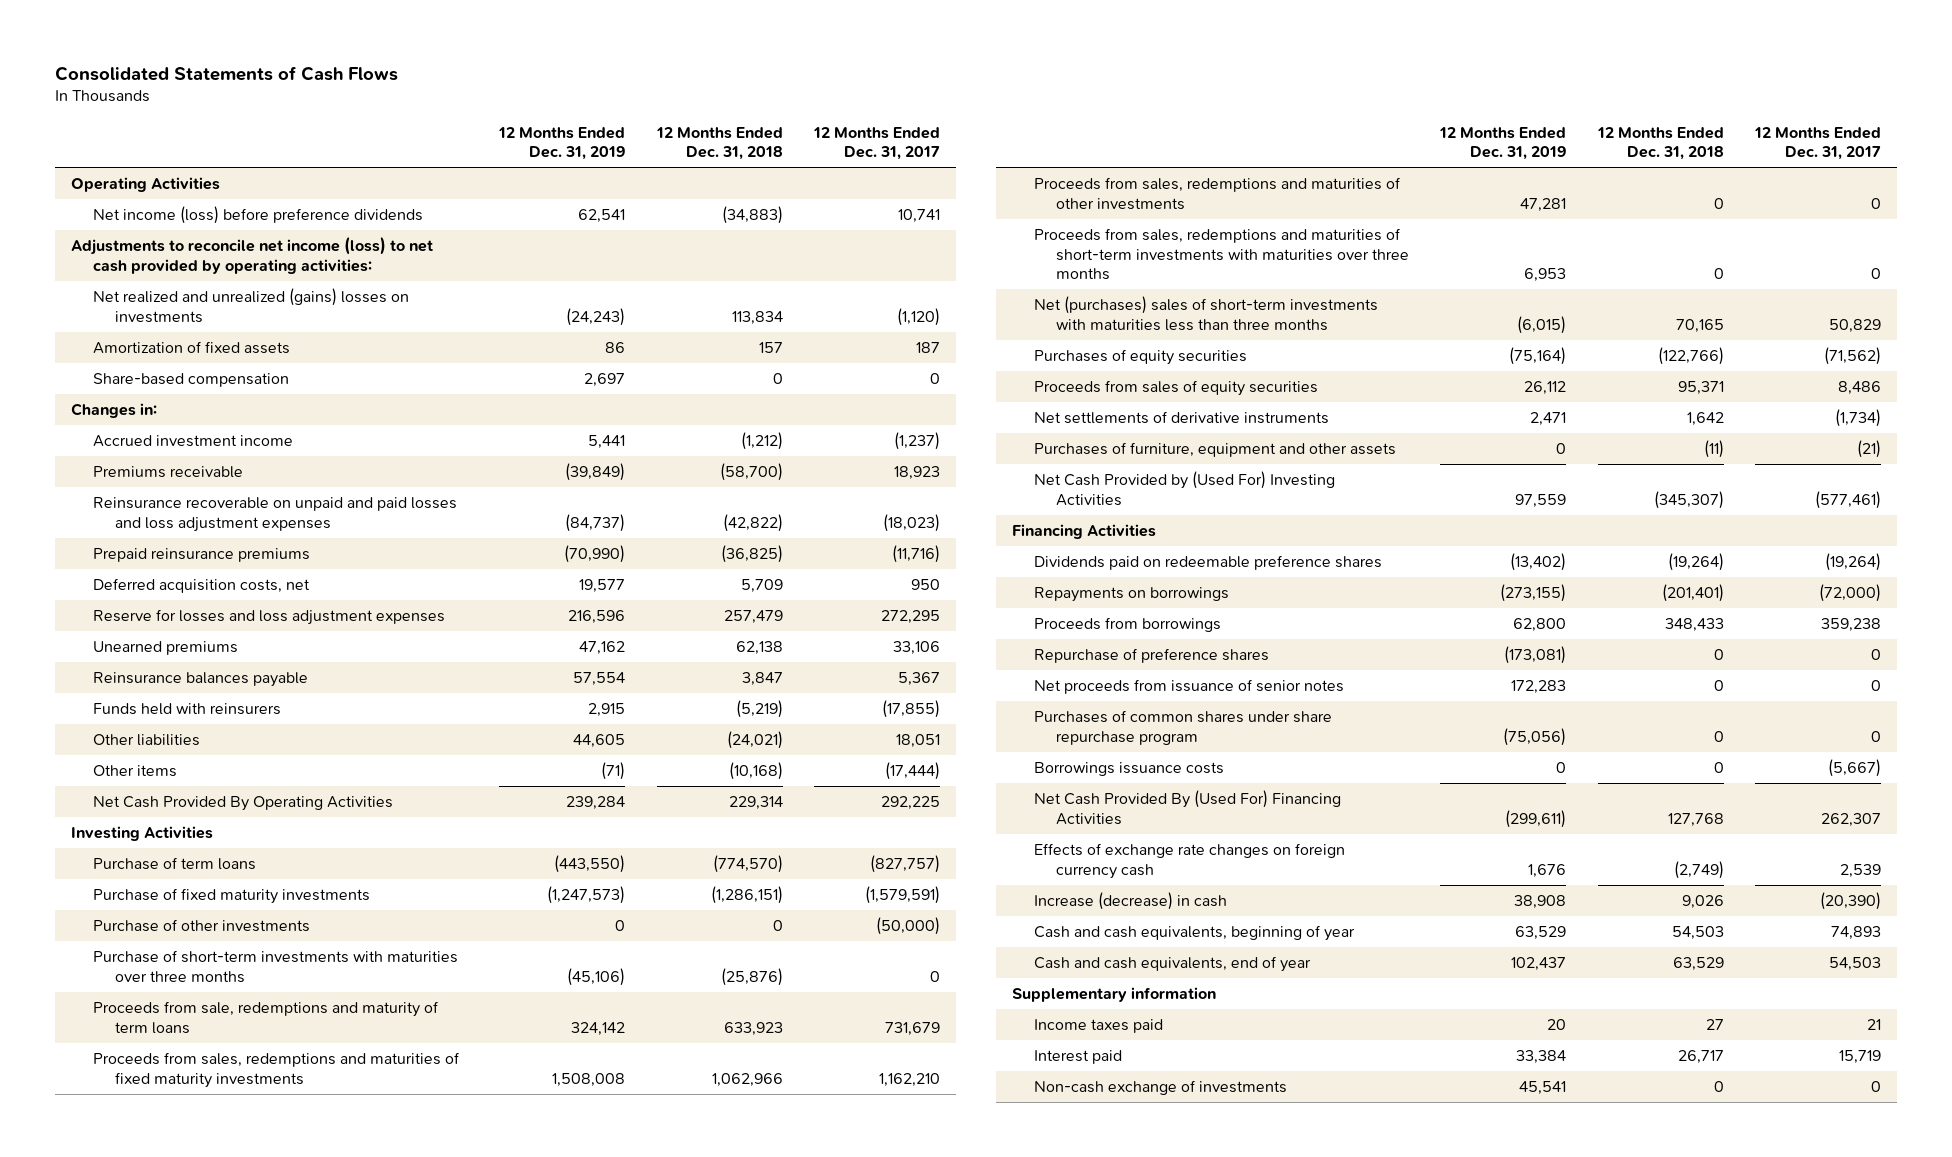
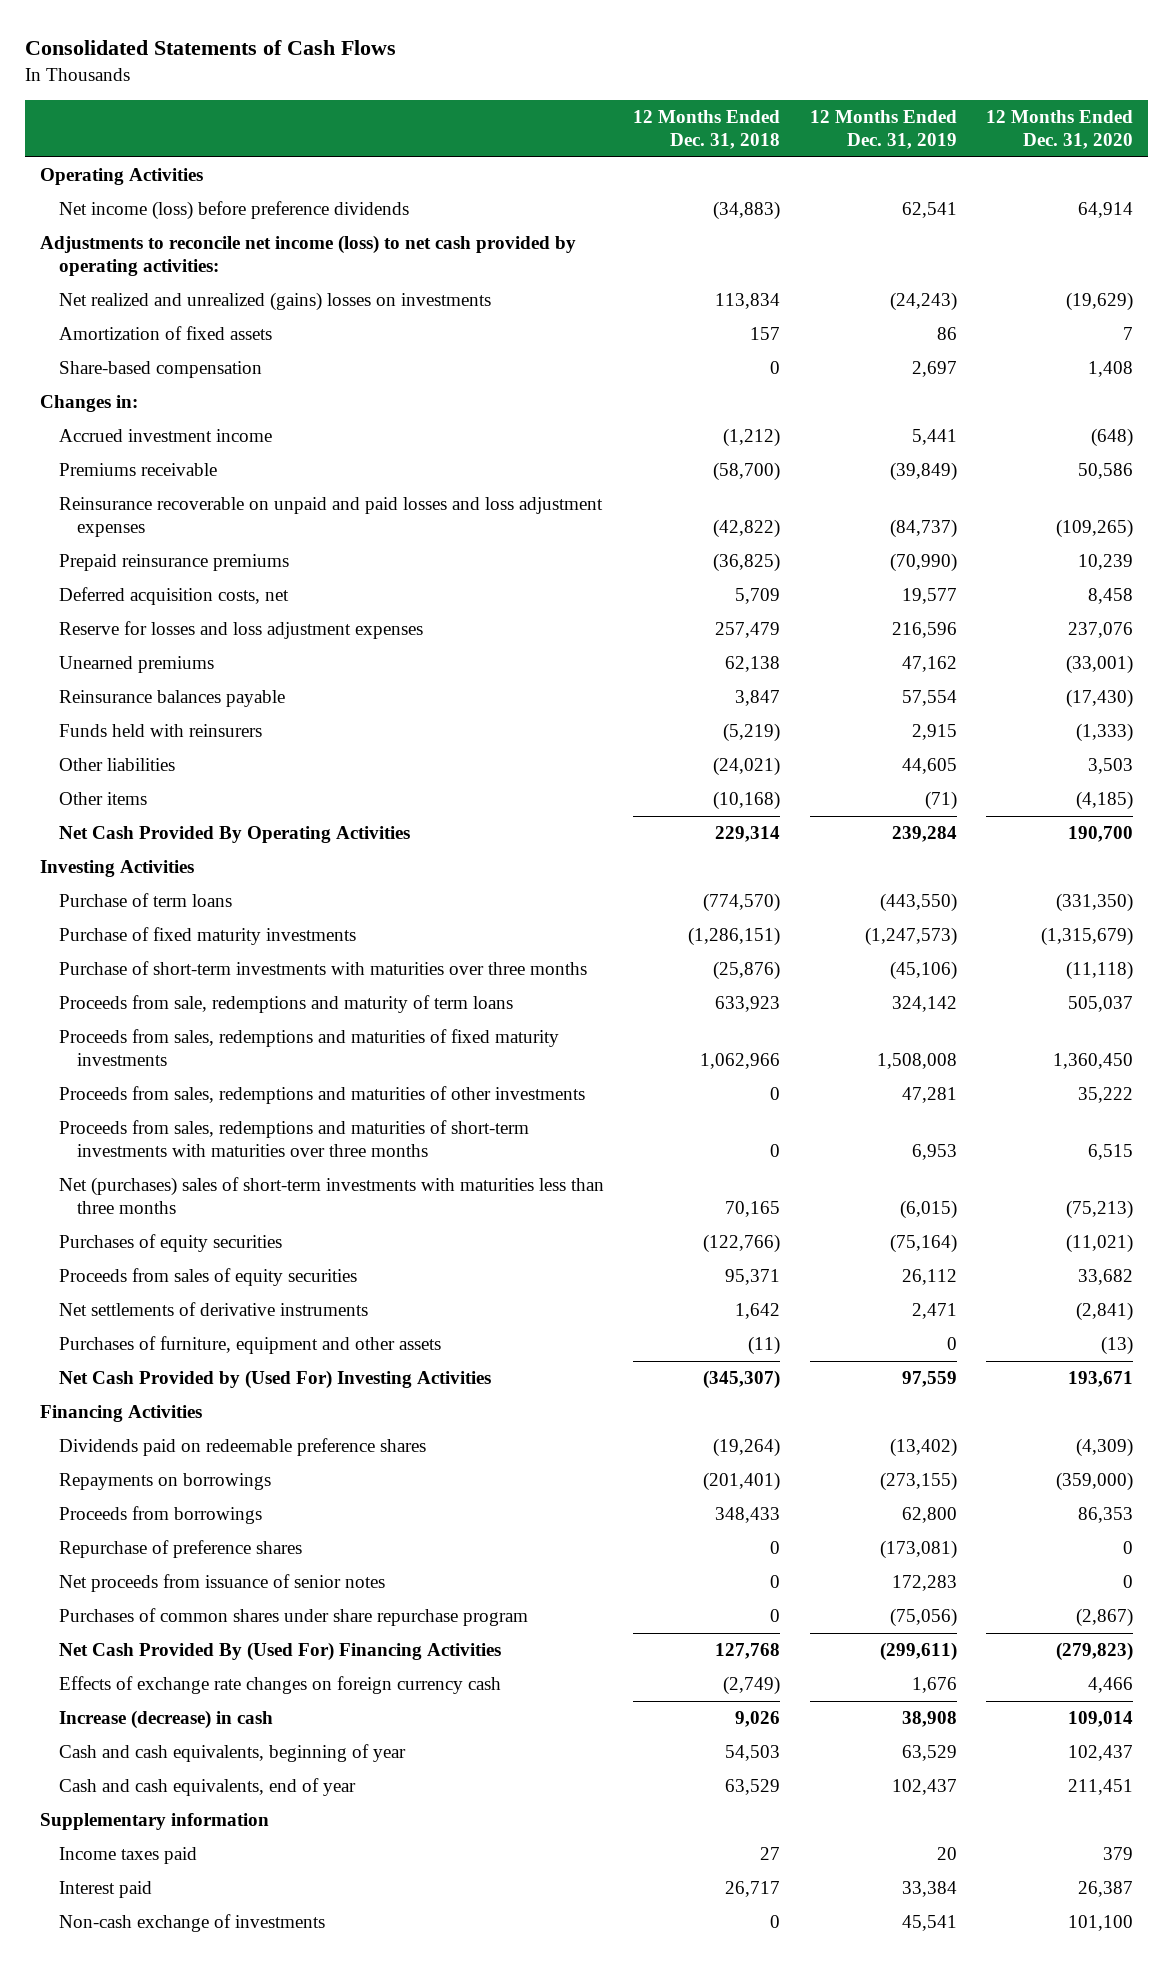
[813,126,941,161] 12 Months Ended Dec. 31, 2017 -> none
none -> [986,110,1134,150] 12 Months Ended Dec. 31, 2020
[92,918,310,932] Purchase of other investments -> none
[1033,761,1224,776] Borrowings issuance costs -> none

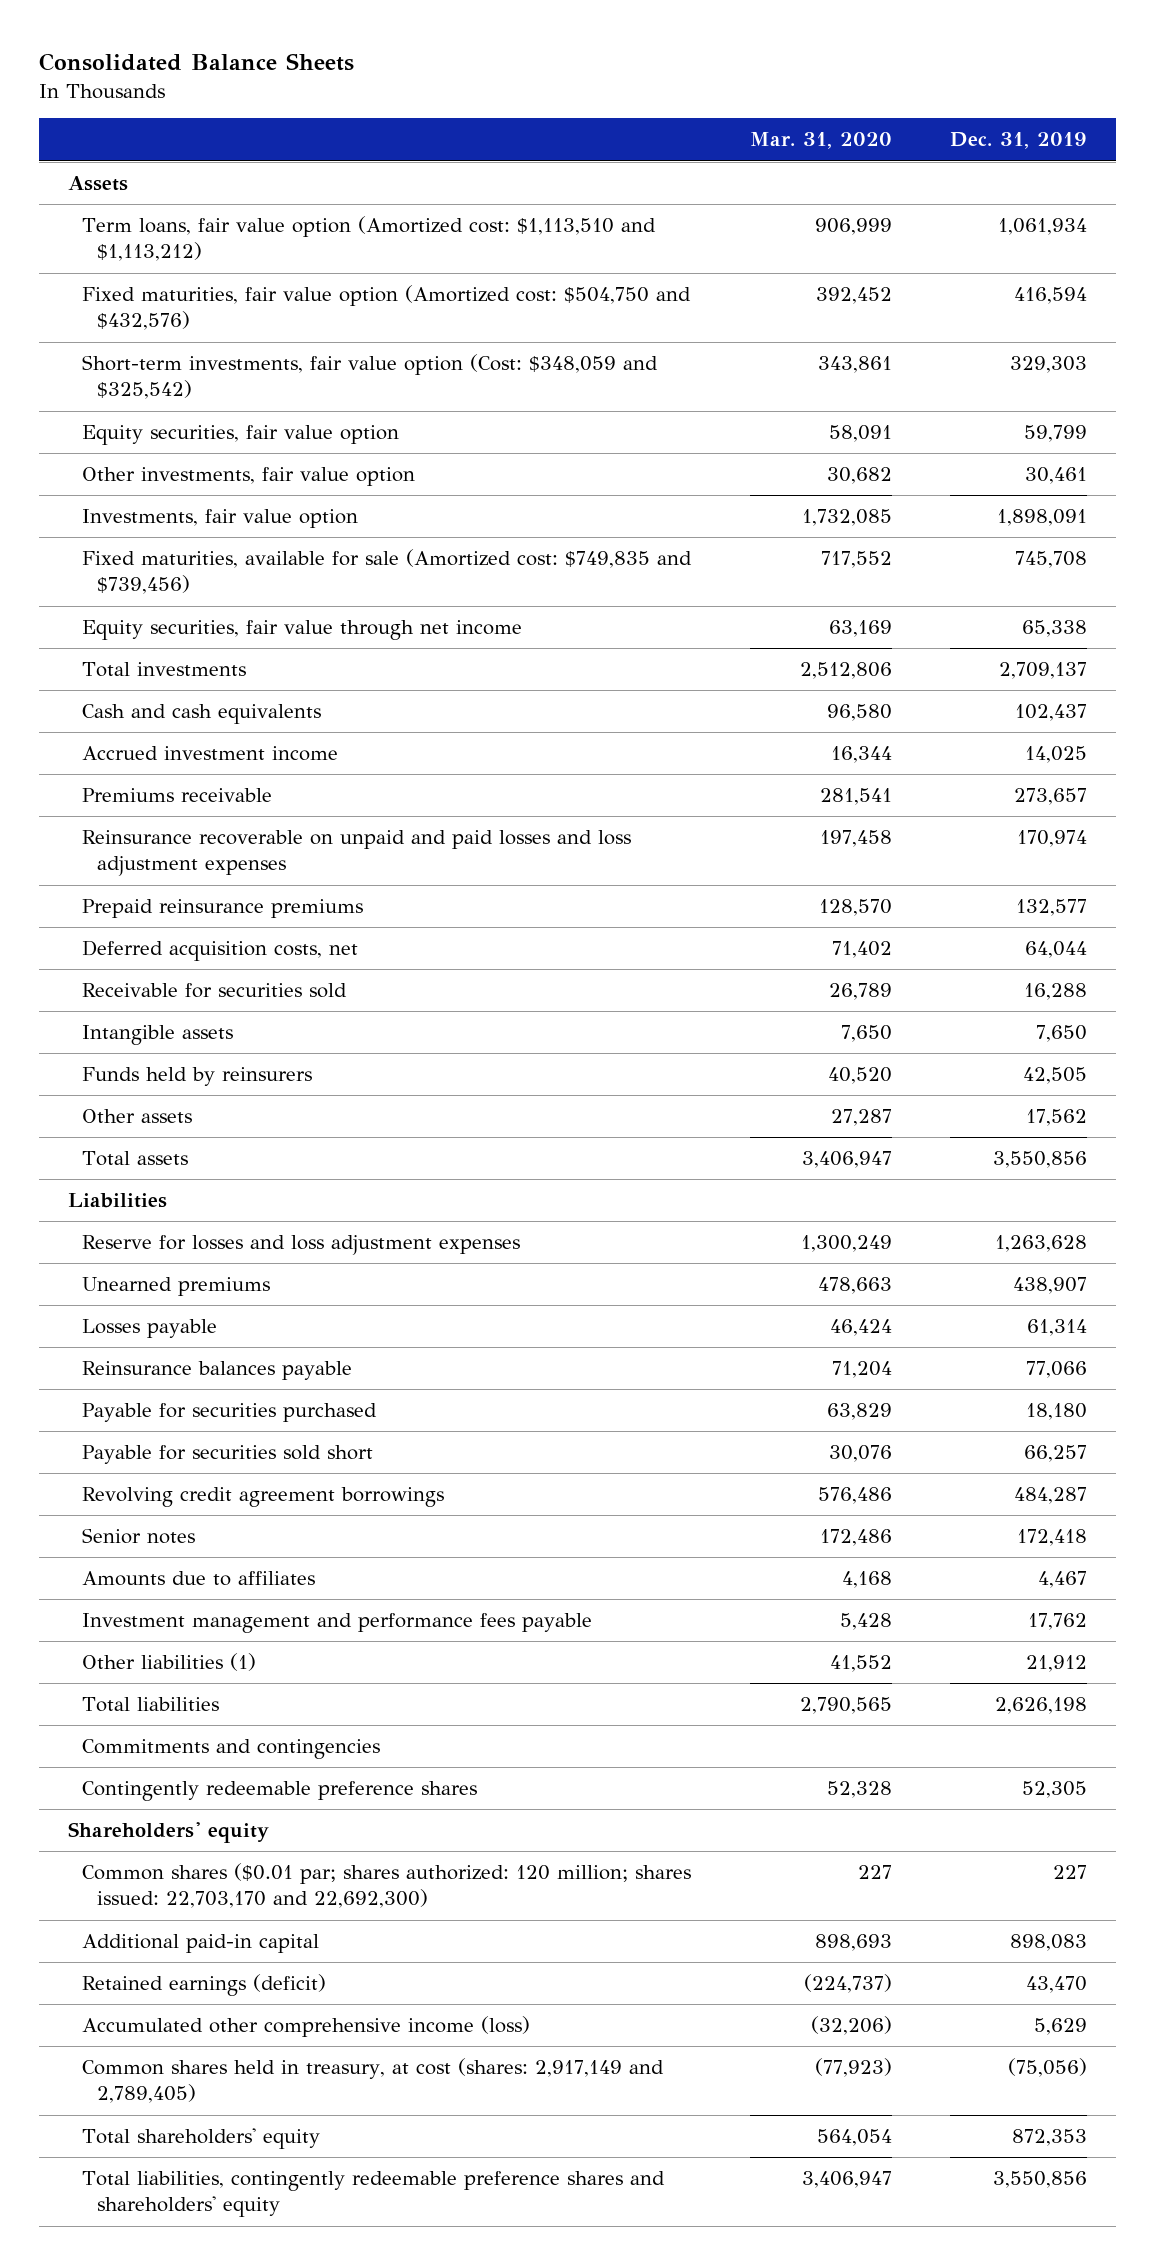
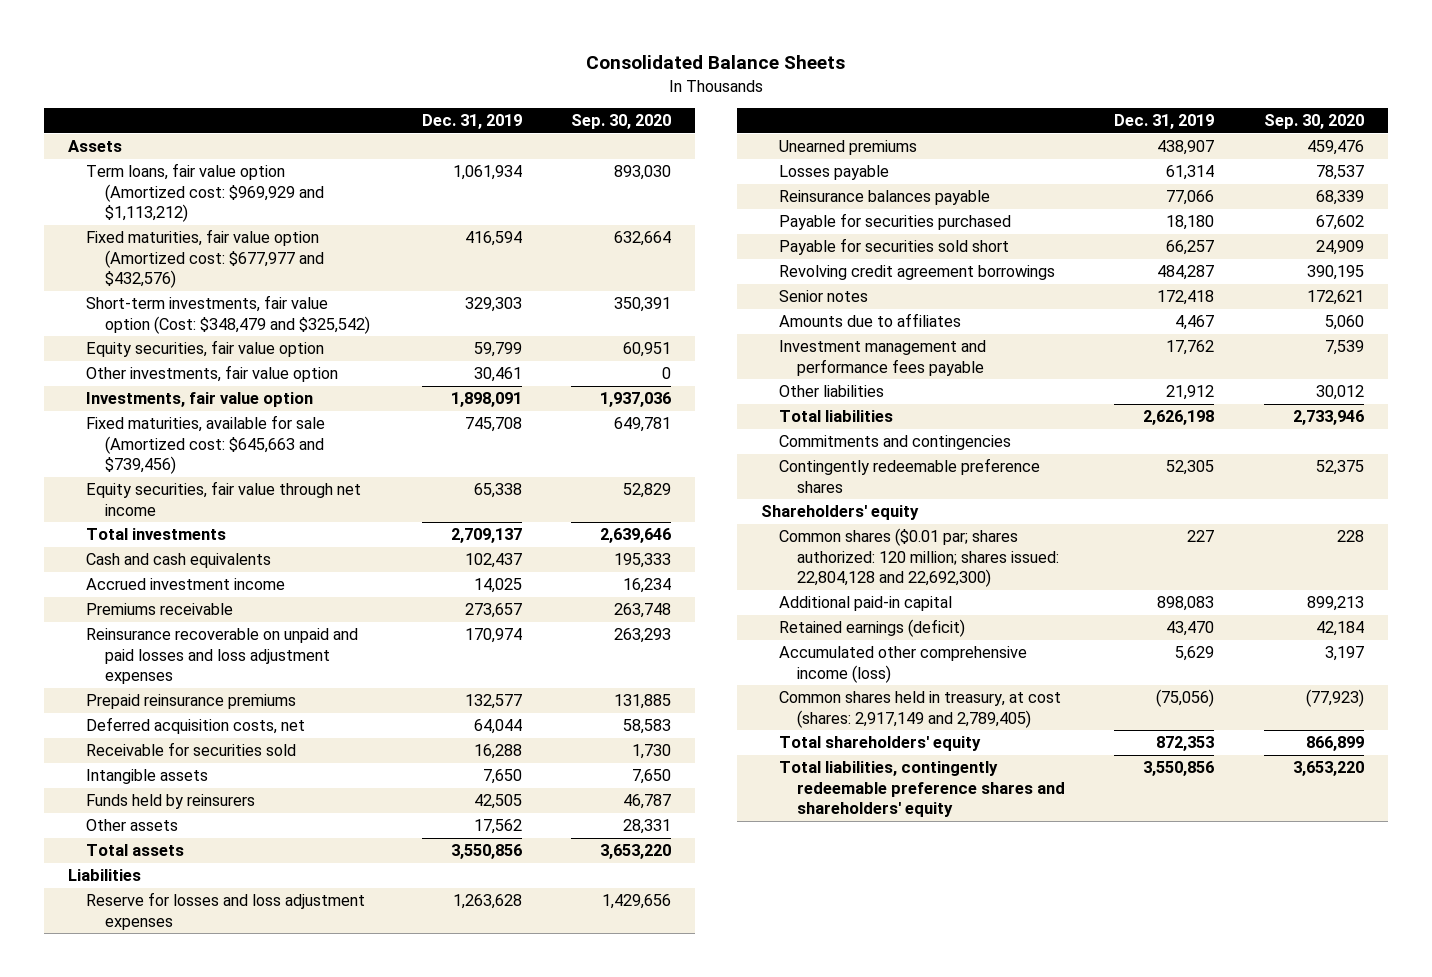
[749,132,892,150] Mar. 31, 2020 -> none
none -> [570,114,671,130] Sep. 30, 2020
[82,216,657,262] Term loans, fair value option (Amortized cost: $1,113,510 and $1,113,212) -> [86,163,324,223] Term loans, fair value option (Amortized cost: $969,929 and $1,113,212)
[82,285,692,331] Fixed maturities, fair value option (Amortized cost: $504,750 and $432,576) -> [86,229,324,289] Fixed maturities, fair value option (Amortized cost: $677,977 and $432,576)
[82,354,659,400] Short-term investments, fair value option (Cost: $348,059 and $325,542) -> [86,295,370,334] Short-term investments, fair value option (Cost: $348,479 and $325,542)
[82,549,693,595] Fixed maturities, available for sale (Amortized cost: $749,835 and $739,456) -> [86,415,326,475] Fixed maturities, available for sale (Amortized cost: $645,663 and $739,456)
[82,1653,257,1672] Other liabilities (1) -> [779,385,885,398] Other liabilities
[82,1863,692,1909] Common shares ($0.01 par; shares authorized: 120 million; shares issued: 22,703,170 and 22,692,300) -> [779,528,1060,588] Common shares ($0.01 par; shares authorized: 120 million; shares issued: 22,804,128 and 22,692,300)

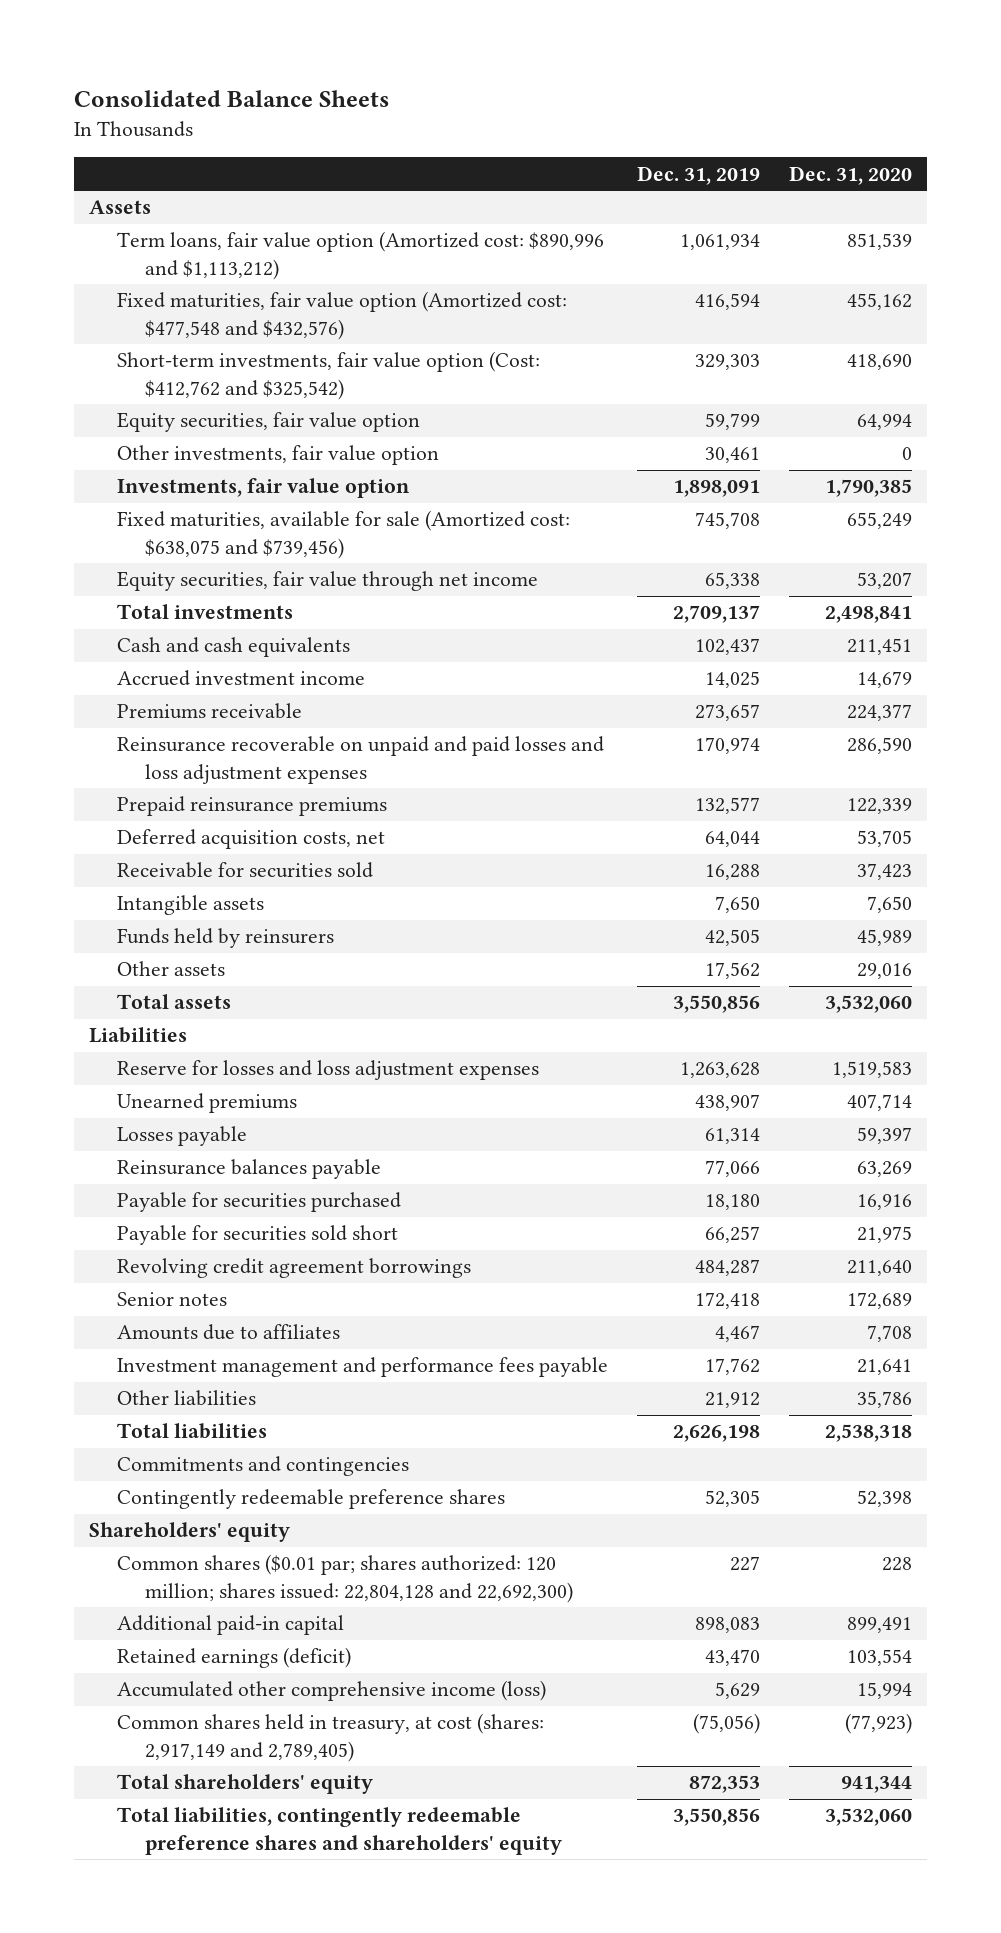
[570,114,671,130] Sep. 30, 2020 -> none
none -> [789,165,913,185] Dec. 31, 2020
[86,163,324,223] Term loans, fair value option (Amortized cost: $969,929 and $1,113,212) -> [116,231,604,280] Term loans, fair value option (Amortized cost: $890,996 and $1,113,212)
[86,229,324,289] Fixed maturities, fair value option (Amortized cost: $677,977 and $432,576) -> [116,291,567,340] Fixed maturities, fair value option (Amortized cost: $477,548 and $432,576)
[86,295,370,334] Short-term investments, fair value option (Cost: $348,479 and $325,542) -> [116,351,540,400] Short-term investments, fair value option (Cost: $412,762 and $325,542)
[86,415,326,475] Fixed maturities, available for sale (Amortized cost: $645,663 and $739,456) -> [116,510,570,559] Fixed maturities, available for sale (Amortized cost: $638,075 and $739,456)

